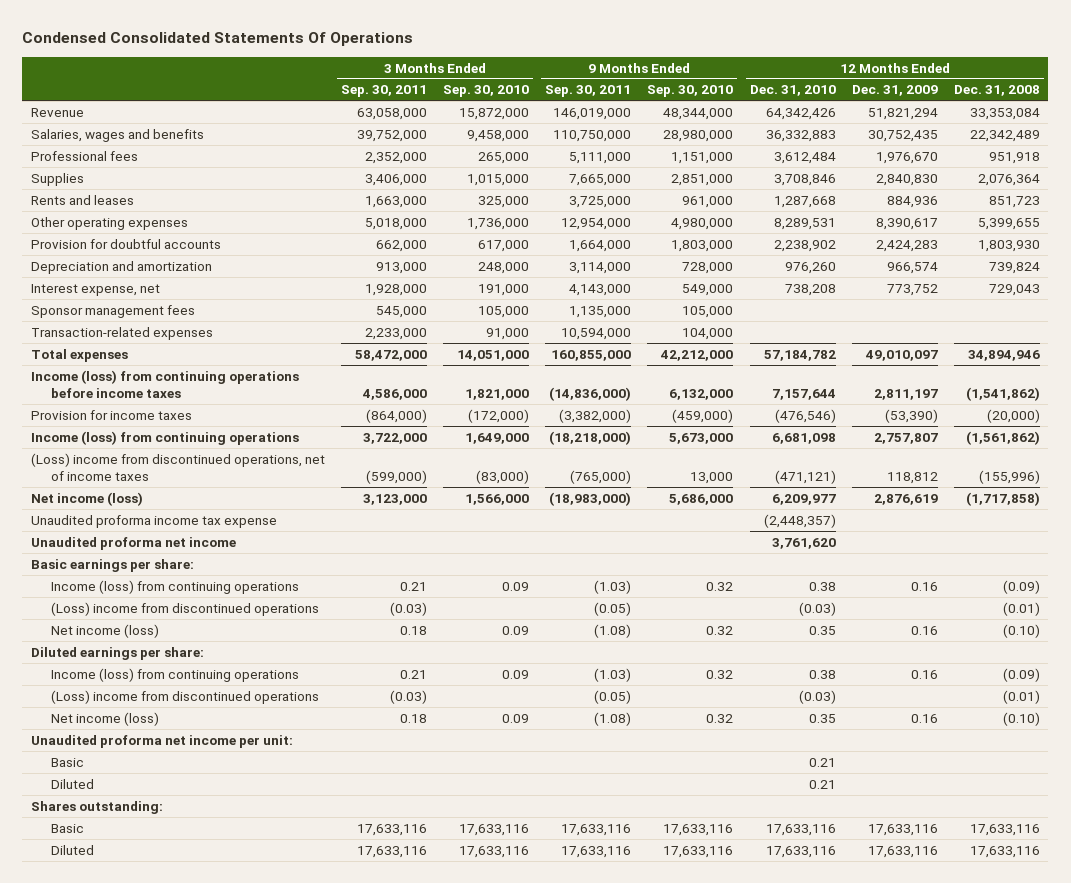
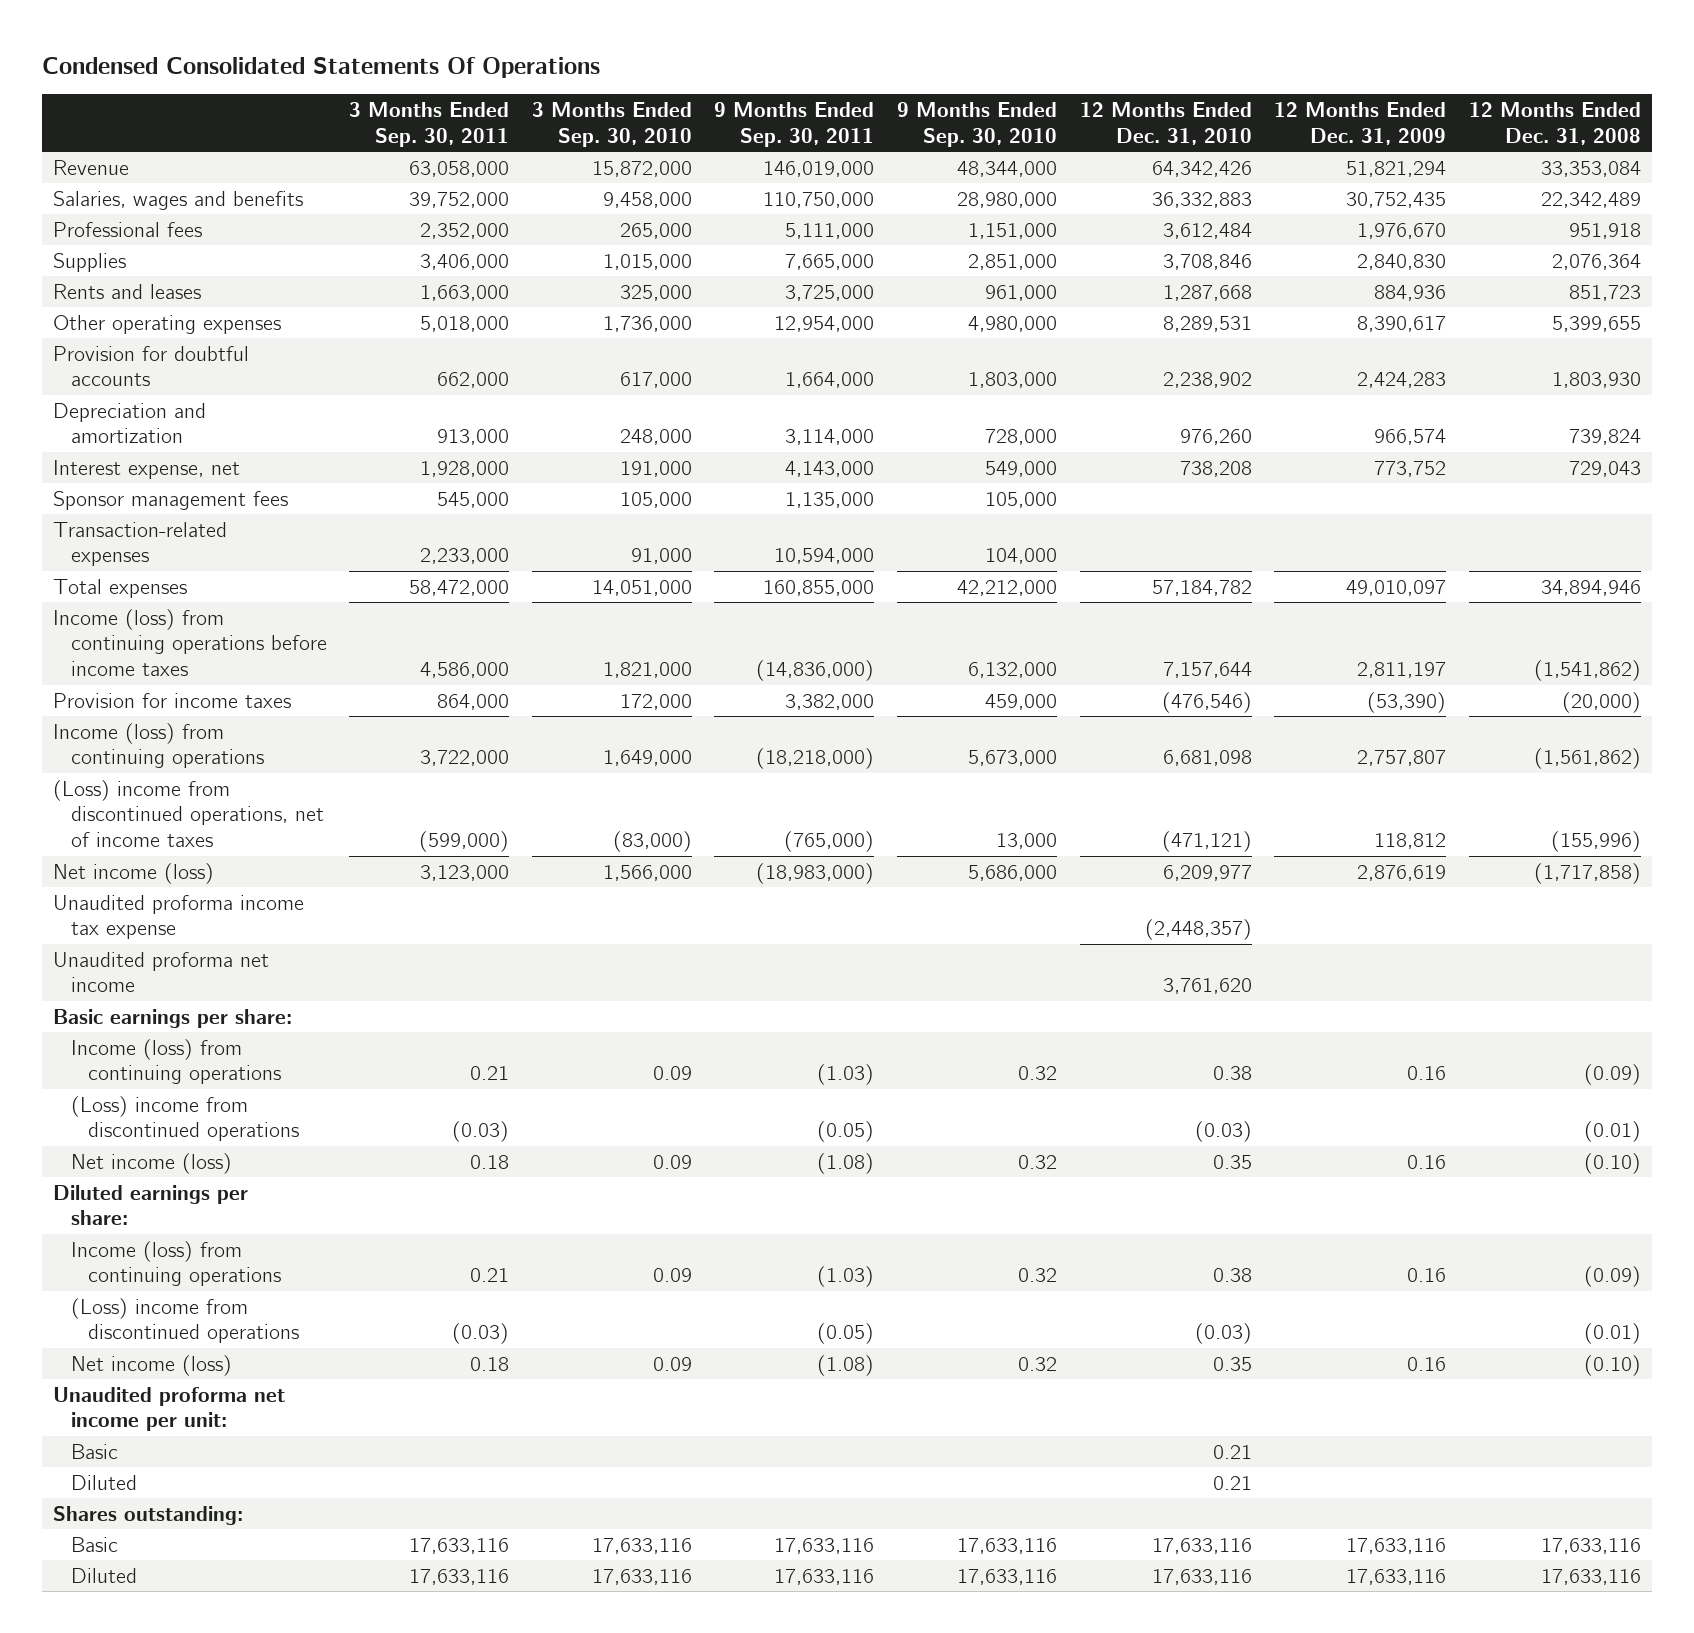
[365,408,427,423] (864,000) -> [437,693,510,710] 864,000
[467,408,529,423] (172,000) -> [619,693,692,710] 172,000
[559,408,632,423] (3,382,000) -> [785,693,875,710] 3,382,000
[672,408,734,423] (459,000) -> [985,693,1058,710] 459,000

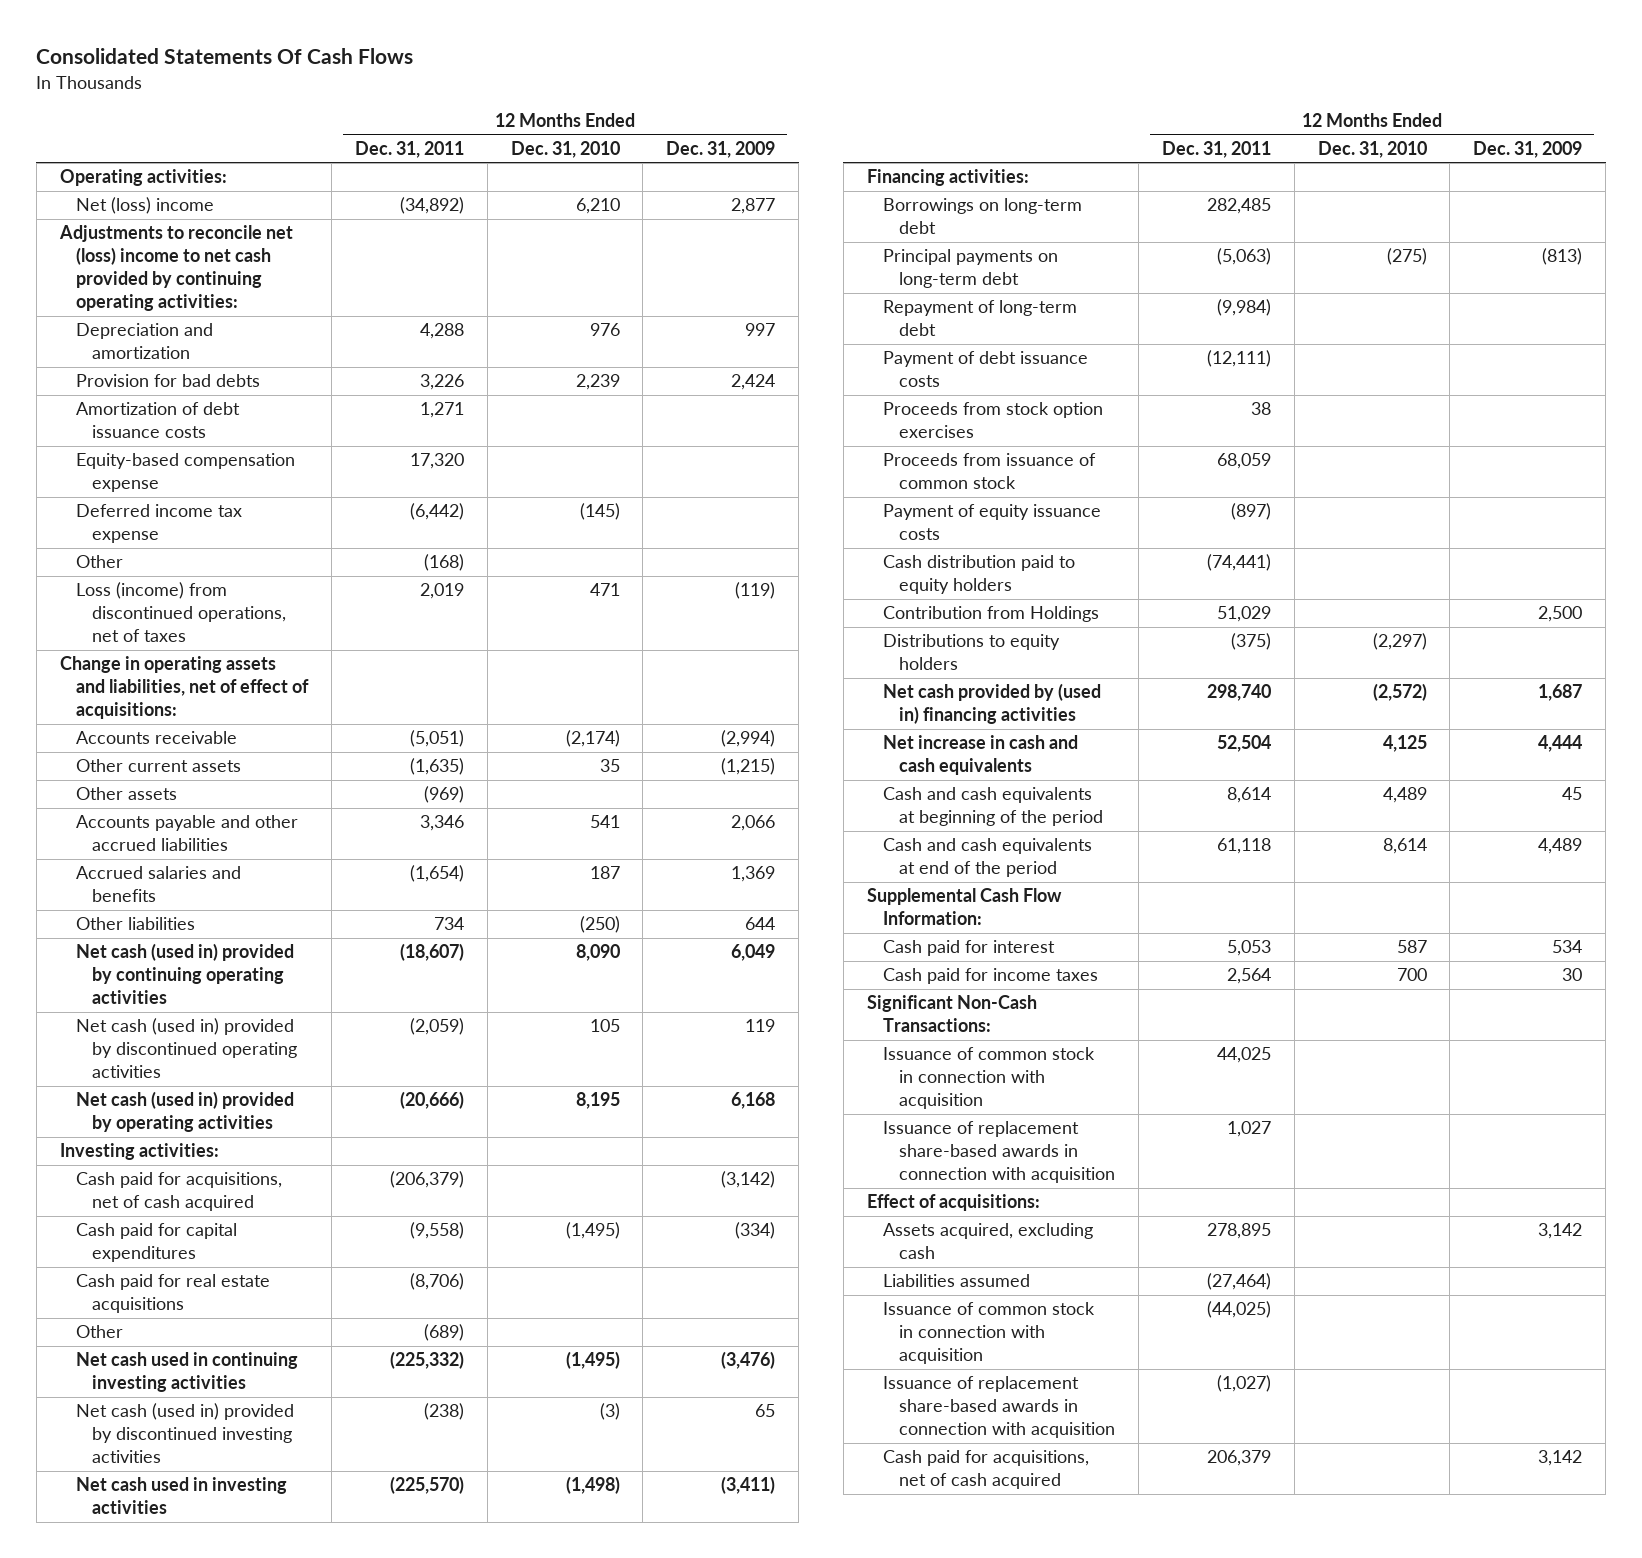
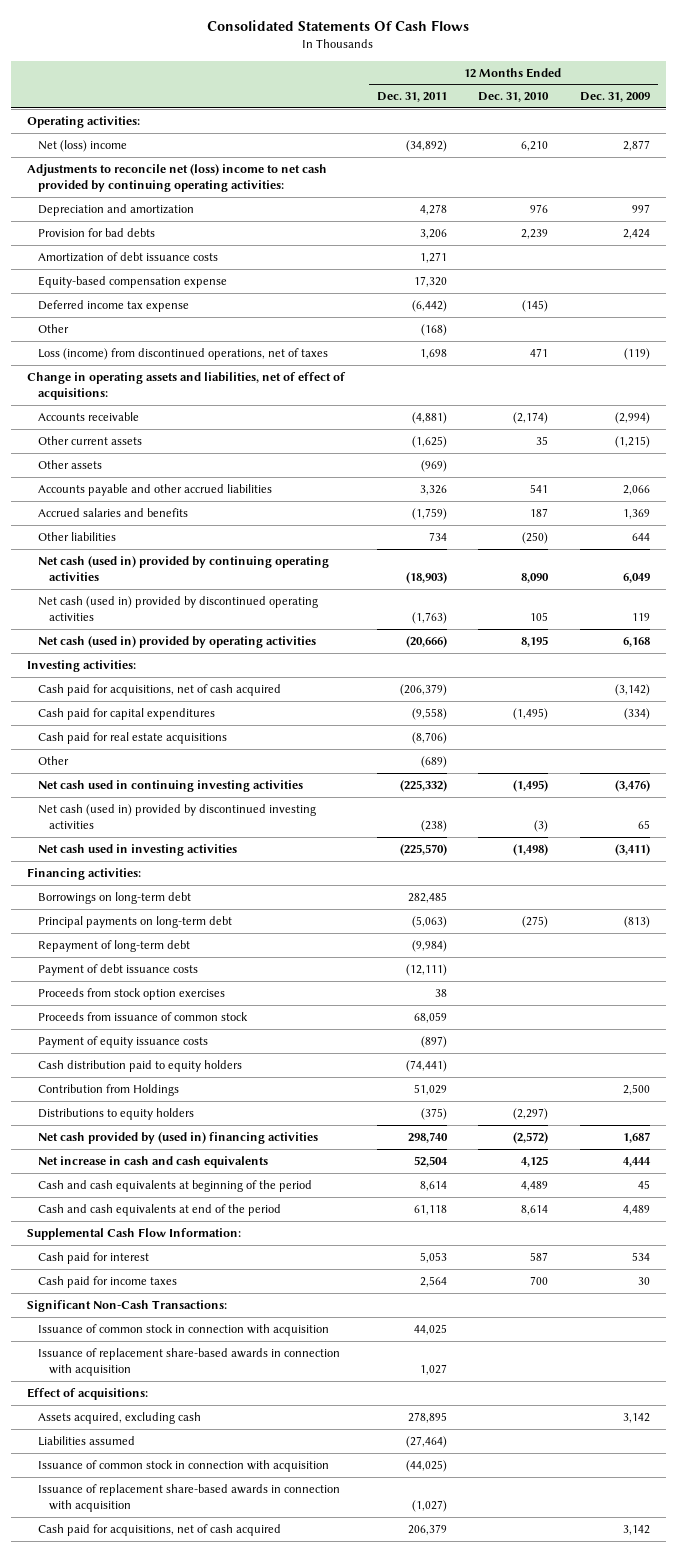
[419,323,464,340] 4,288 -> [419,203,447,215] 4,278
[419,374,464,391] 3,226 -> [419,228,447,239] 3,206
[419,583,464,600] 2,019 -> [419,348,447,359] 1,698
[409,730,464,748] (5,051) -> [411,411,447,424] (4,881)
[409,758,464,776] (1,635) -> [411,435,447,448] (1,625)
[419,815,464,832] 3,346 -> [419,484,447,495] 3,326
[409,865,464,883] (1,654) -> [411,507,447,520] (1,759)
[399,943,464,962] (18,607) -> [405,572,447,585] (18,903)
[409,1018,464,1036] (2,059) -> [411,612,447,625] (1,763)

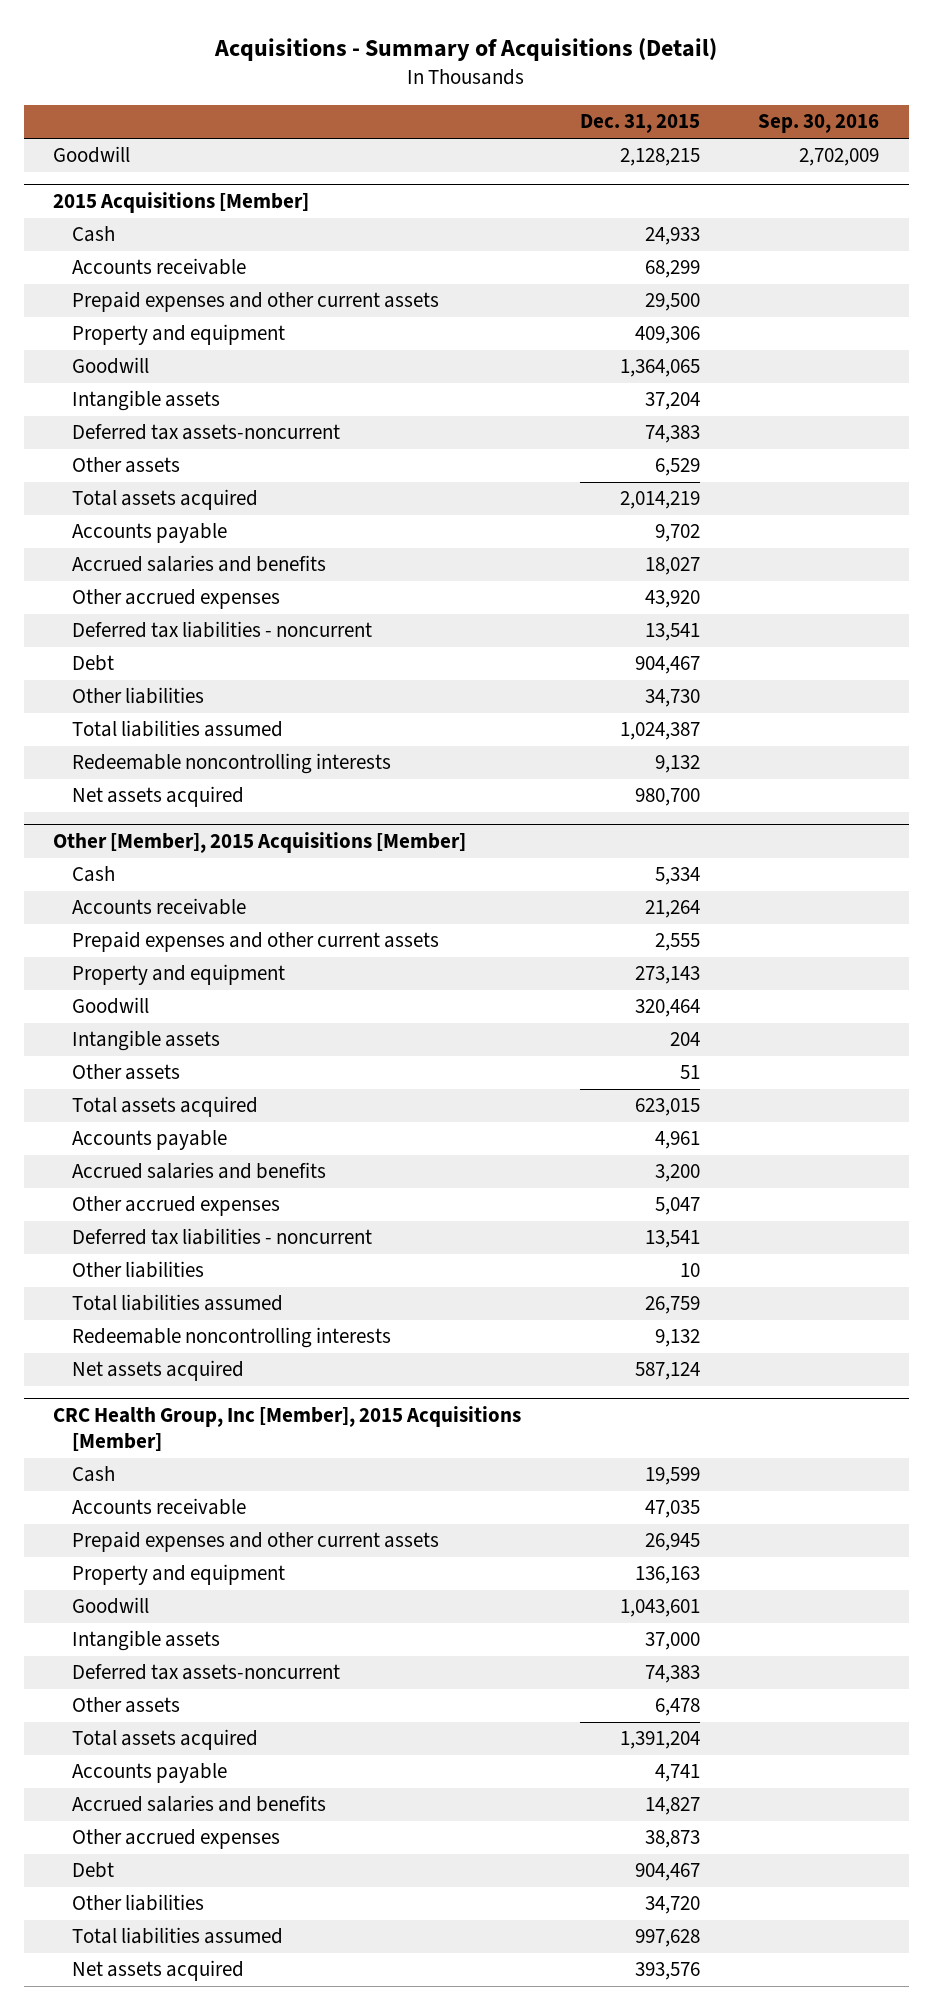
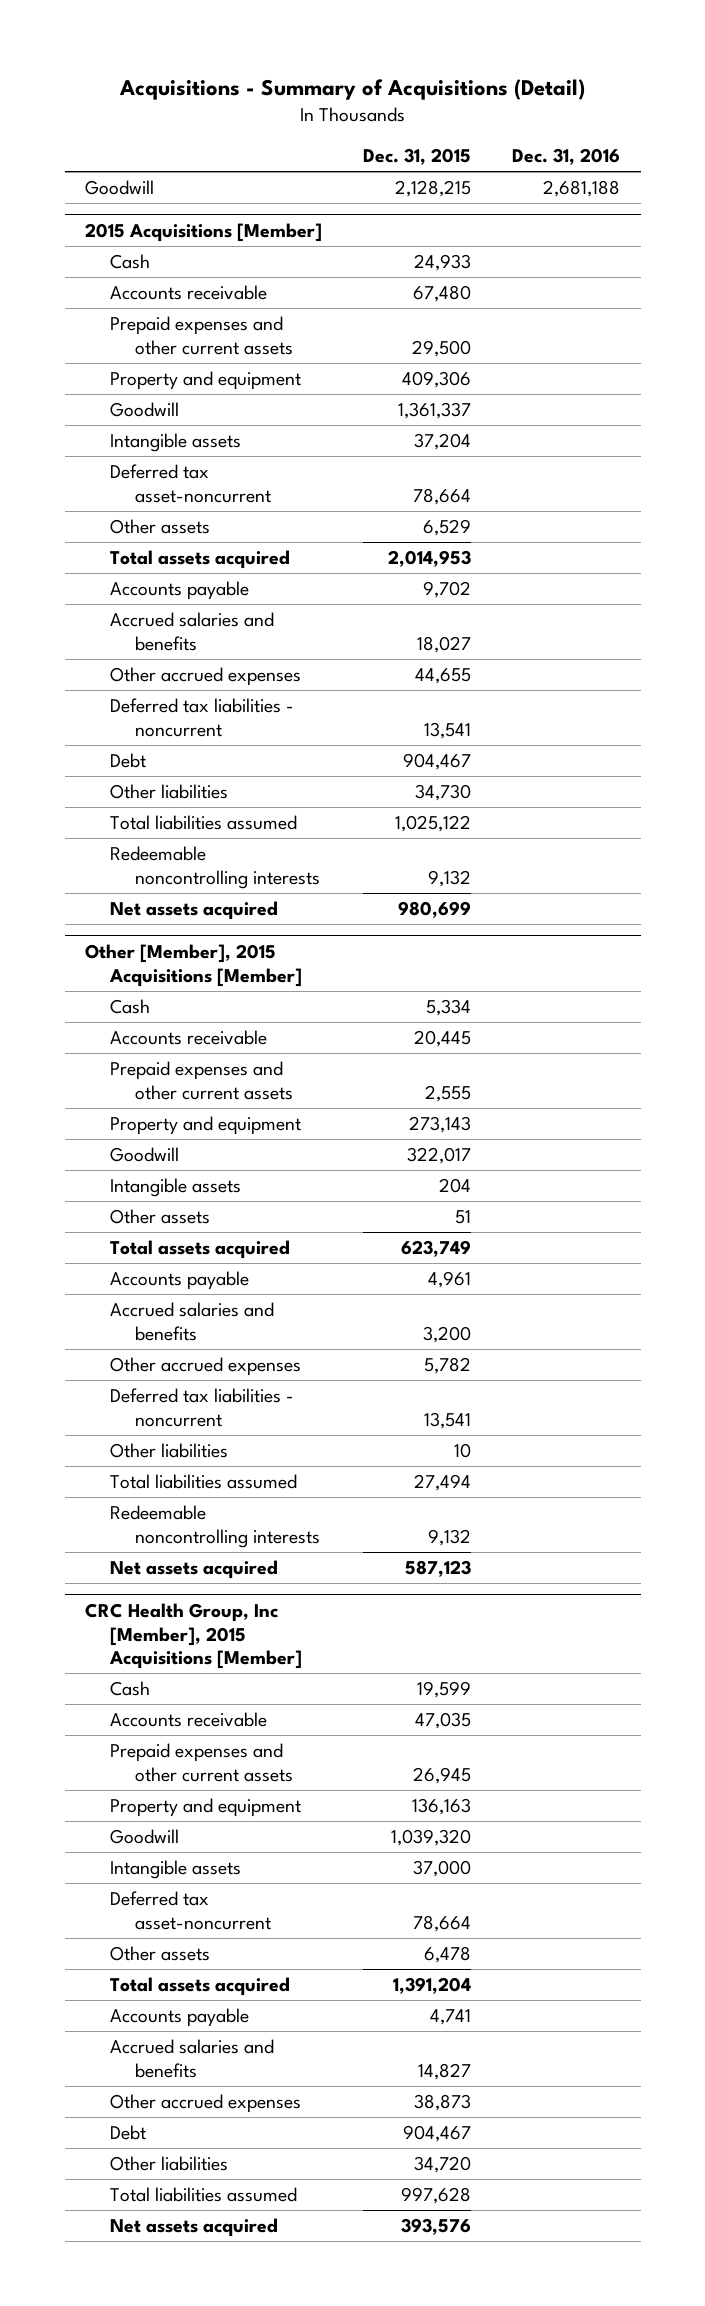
[758,114,880,134] Sep. 30, 2016 -> none
none -> [512,148,621,166] Dec. 31, 2016
[644,260,700,279] 68,299 -> [413,284,472,302] 67,480
[619,359,700,378] 1,364,065 -> [398,401,472,419] 1,361,337
[72,424,341,441] Deferred tax assets-noncurrent -> [110,463,272,503] Deferred tax asset-noncurrent
[644,425,700,444] 74,383 -> [413,487,472,505] 78,664
[619,491,700,510] 2,014,219 -> [388,549,472,567] 2,014,953
[644,590,700,609] 43,920 -> [415,667,472,684] 44,655
[619,722,700,741] 1,024,387 -> [395,814,472,832] 1,025,122
[634,788,700,807] 980,700 -> [398,900,472,918] 980,699
[644,900,700,919] 21,264 -> [414,1029,472,1047] 20,445
[634,999,700,1018] 320,464 -> [407,1146,472,1164] 322,017
[634,1098,700,1117] 623,015 -> [401,1239,472,1257] 623,749
[654,1197,700,1216] 5,047 -> [424,1356,472,1374] 5,782
[644,1296,700,1315] 26,759 -> [414,1473,472,1491] 27,494
[634,1362,700,1381] 587,124 -> [405,1559,472,1577] 587,123
[619,1599,700,1618] 1,043,601 -> [391,1828,472,1846] 1,039,320
[72,1664,341,1681] Deferred tax assets-noncurrent -> [110,1890,272,1930] Deferred tax asset-noncurrent
[644,1665,700,1684] 74,383 -> [413,1914,472,1932] 78,664

